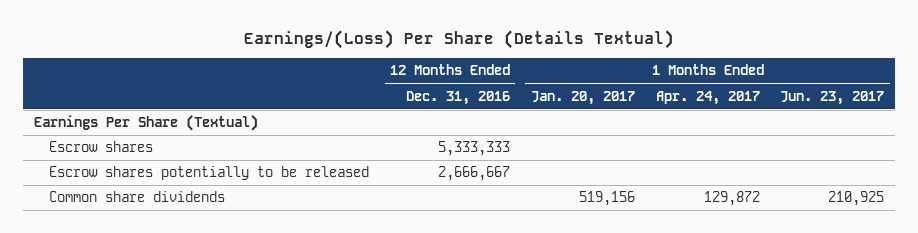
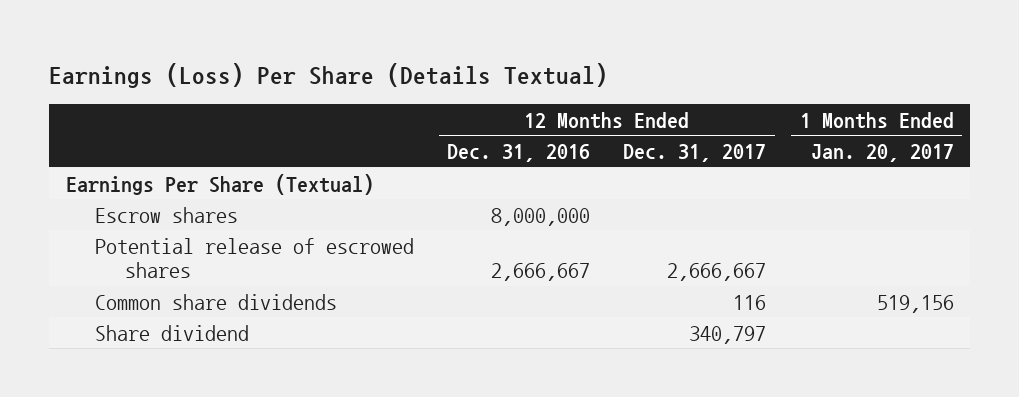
[244,30,675,50] Earnings/(Loss) Per Share (Details Textual) -> [49,62,609,88] Earnings (Loss) Per Share (Details Textual)
[655,90,760,105] Apr. 24, 2017 -> none
[780,90,885,105] Jun. 23, 2017 -> none
none -> [623,144,767,163] Dec. 31, 2017
[437,141,510,157] 5,333,333 -> [491,207,591,226] 8,000,000
[48,166,369,181] Escrow shares potentially to be released -> [95,237,415,279] Potential release of escrowed shares
none -> [95,324,250,341] Share dividend

